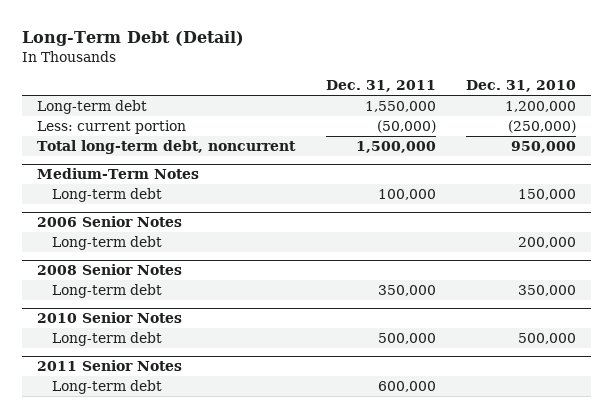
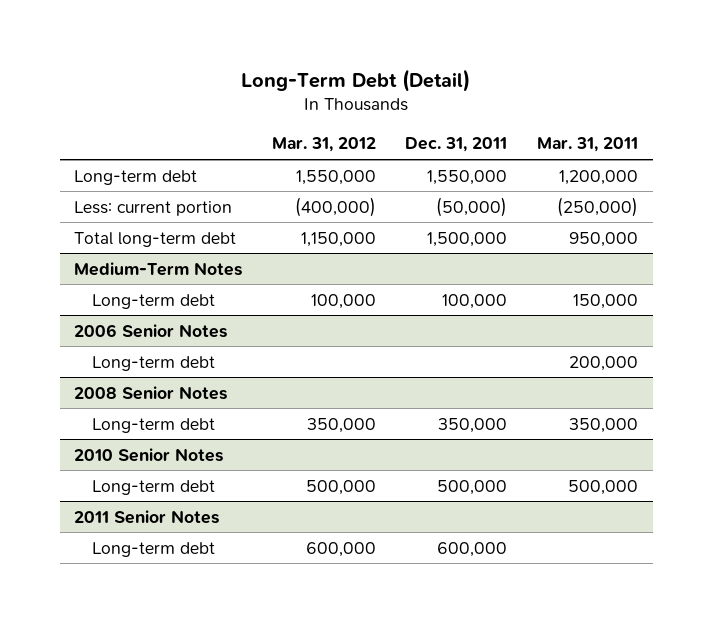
[466,80,577,93] Dec. 31, 2010 -> none
none -> [271,137,376,153] Mar. 31, 2012
none -> [536,137,638,153] Mar. 31, 2011
[37,139,297,154] Total long-term debt, noncurrent -> [74,231,237,247] Total long-term debt

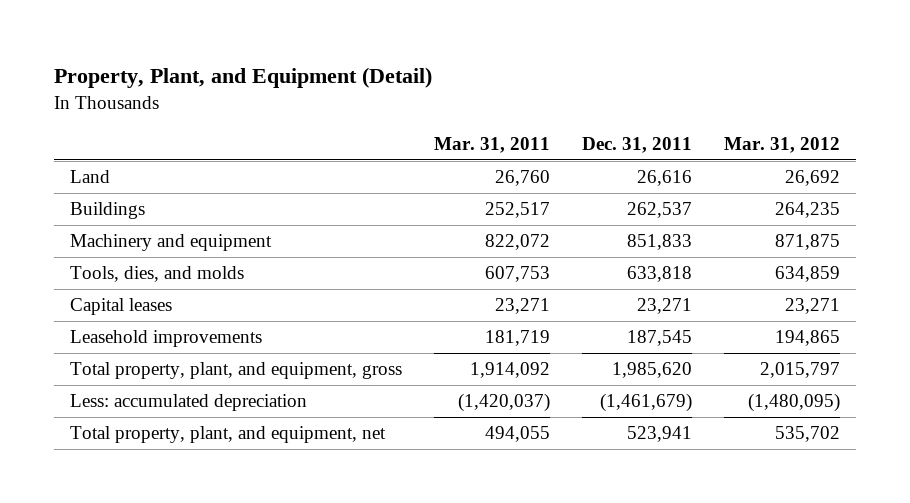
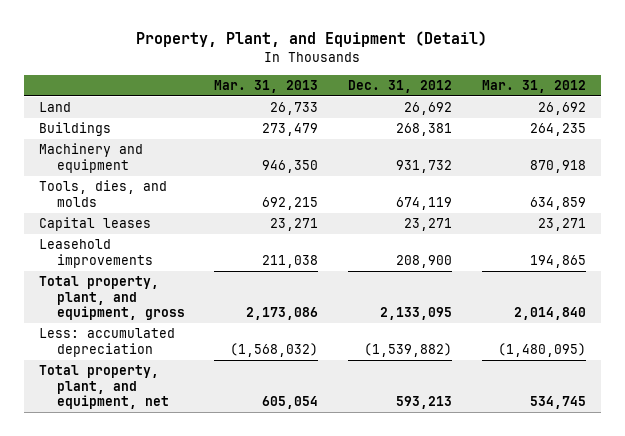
[433,136,550,153] Mar. 31, 2011 -> none
[581,136,692,153] Dec. 31, 2011 -> none
none -> [214,80,319,94] Mar. 31, 2013
none -> [348,80,453,94] Dec. 31, 2012
[774,234,840,251] 871,875 -> [529,159,586,173] 870,918
[759,362,840,379] 2,015,797 -> [513,307,586,321] 2,014,840
[774,426,840,443] 535,702 -> [529,396,586,410] 534,745

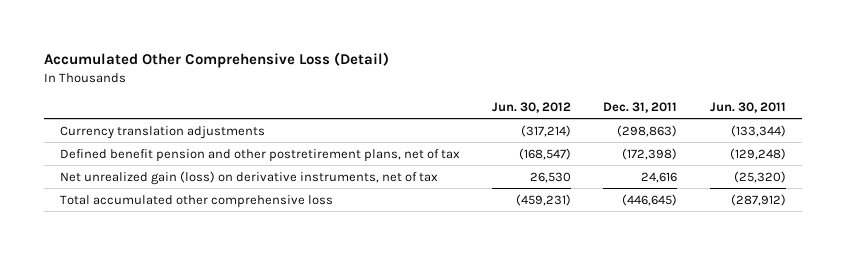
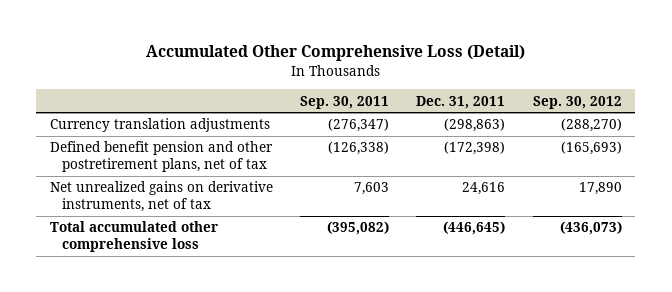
[492,101,572,113] Jun. 30, 2012 -> none
[709,101,786,113] Jun. 30, 2011 -> none
none -> [300,95,390,109] Sep. 30, 2011
none -> [532,95,622,109] Sep. 30, 2012
[59,170,438,185] Net unrealized gain (loss) on derivative instruments, net of tax -> [50,181,274,213] Net unrealized gains on derivative instruments, net of tax

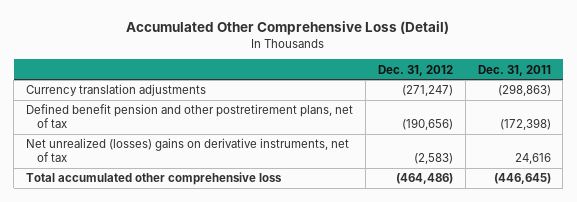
[300,95,390,109] Sep. 30, 2011 -> none
[532,95,622,109] Sep. 30, 2012 -> none
none -> [377,64,453,76] Dec. 31, 2012
[50,181,274,213] Net unrealized gains on derivative instruments, net of tax -> [26,138,350,162] Net unrealized (losses) gains on derivative instruments, net of tax

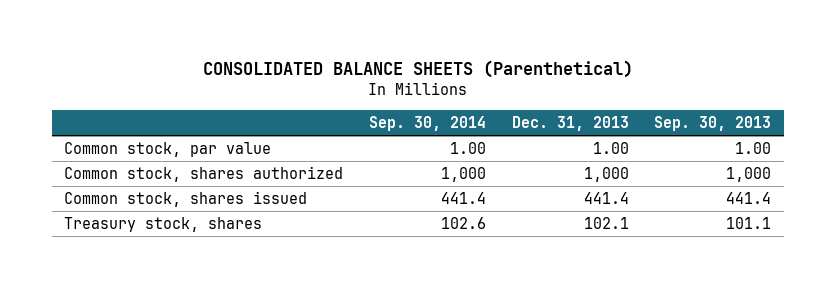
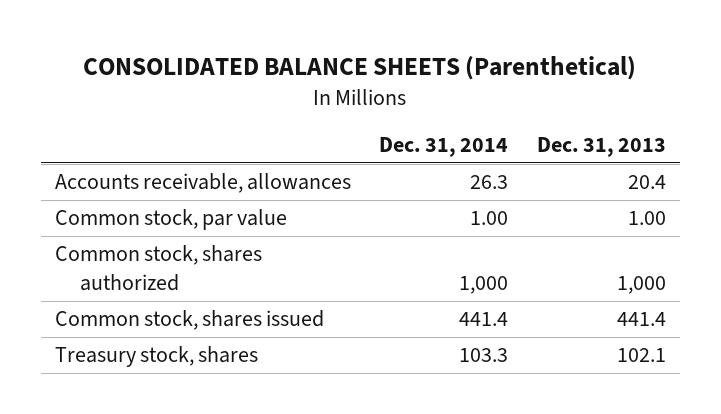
[368,116,486,132] Sep. 30, 2014 -> none
[654,116,772,132] Sep. 30, 2013 -> none
none -> [379,137,509,158] Dec. 31, 2014
none -> [54,173,351,194] Accounts receivable, allowances

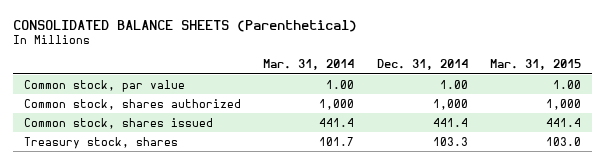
[536,137,666,158] Dec. 31, 2013 -> none
none -> [263,59,355,71] Mar. 31, 2014
none -> [490,59,582,71] Mar. 31, 2015
[54,173,351,194] Accounts receivable, allowances -> none

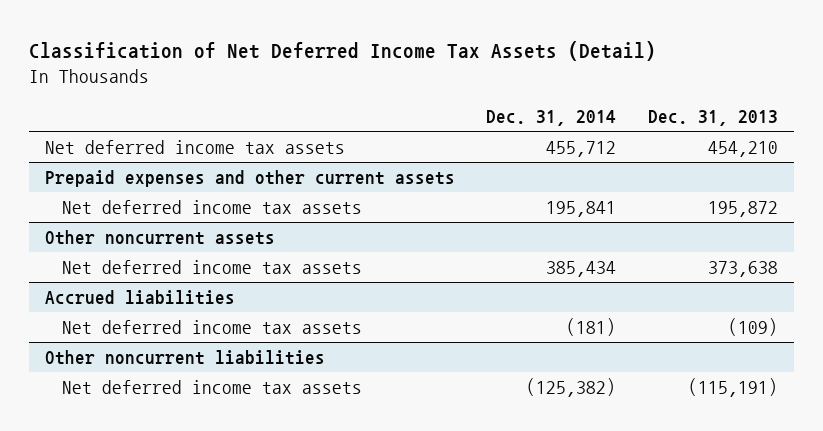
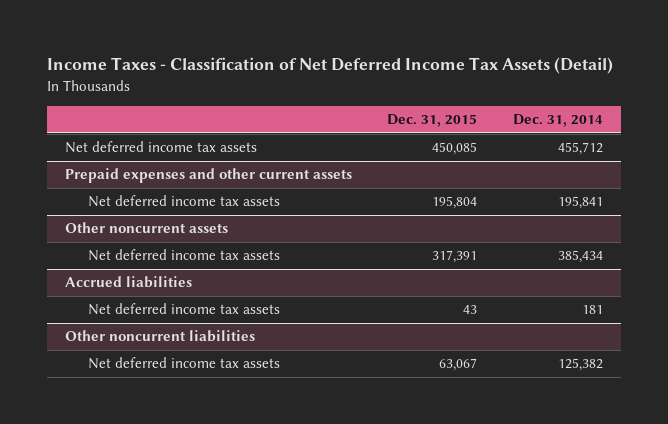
[28,41,656,62] Classification of Net Deferred Income Tax Assets (Detail) -> [46,57,613,75] Income Taxes - Classification of Net Deferred Income Tax Assets (Detail)
[648,109,779,126] Dec. 31, 2013 -> none
none -> [387,114,478,128] Dec. 31, 2015
[566,318,617,337] (181) -> [582,305,604,315] 181
[526,378,617,398] (125,382) -> [558,358,604,372] 125,382

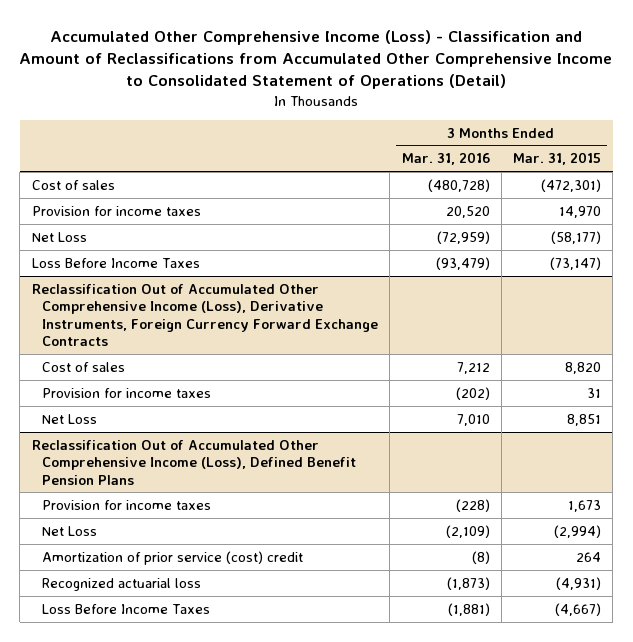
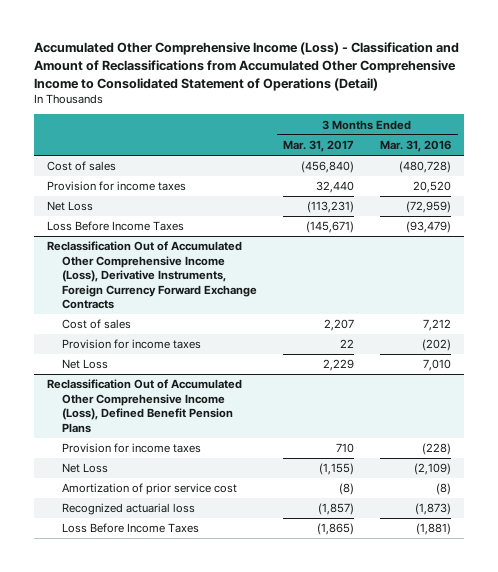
[513,152,602,166] Mar. 31, 2015 -> none
none -> [283,139,355,152] Mar. 31, 2017
[42,550,304,565] Amortization of prior service (cost) credit -> [62,483,238,496] Amortization of prior service cost

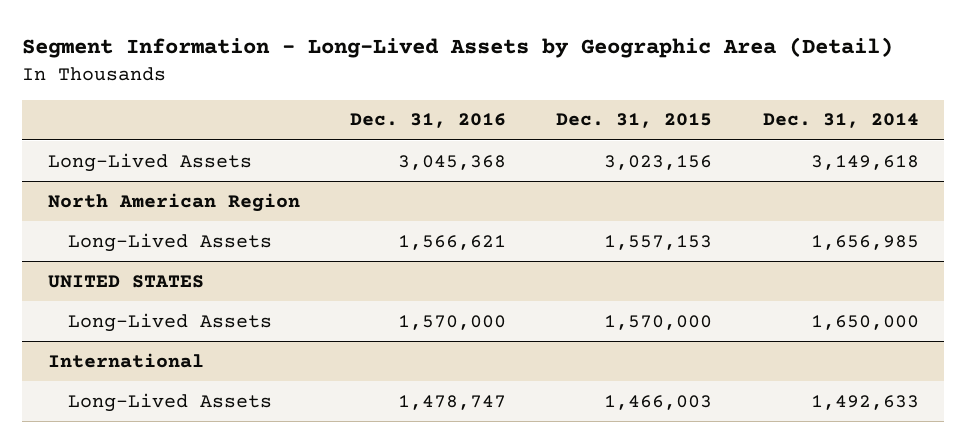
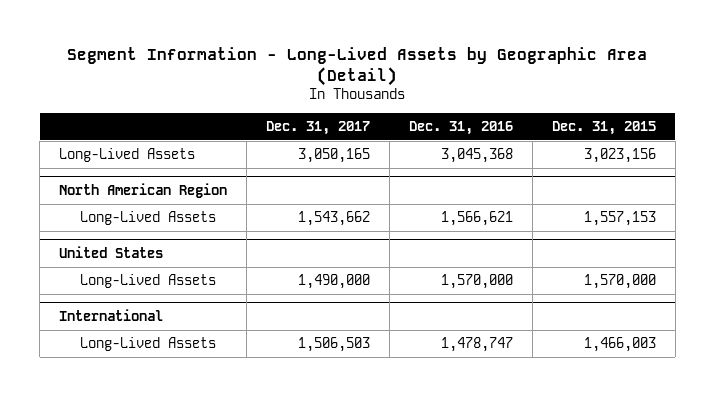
[762,113,919,129] Dec. 31, 2014 -> none
none -> [265,121,370,136] Dec. 31, 2017
[47,274,204,288] UNITED STATES -> [58,245,163,258] United States

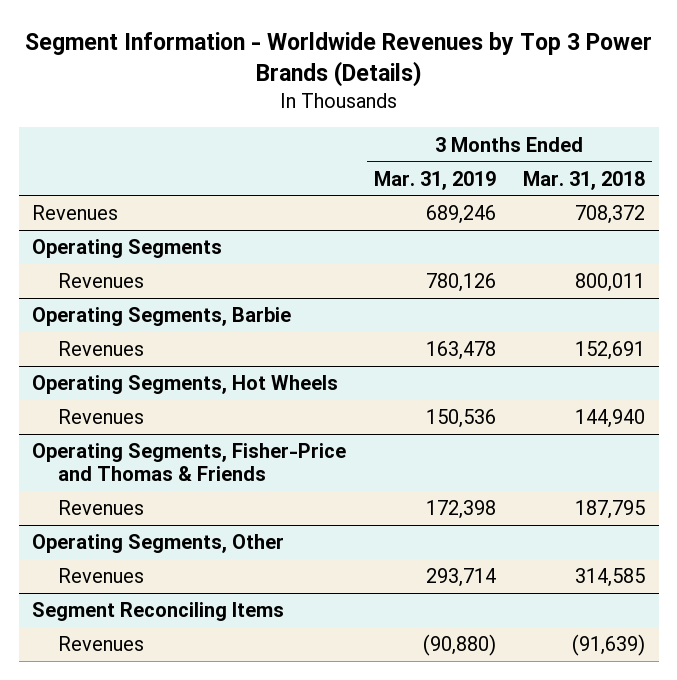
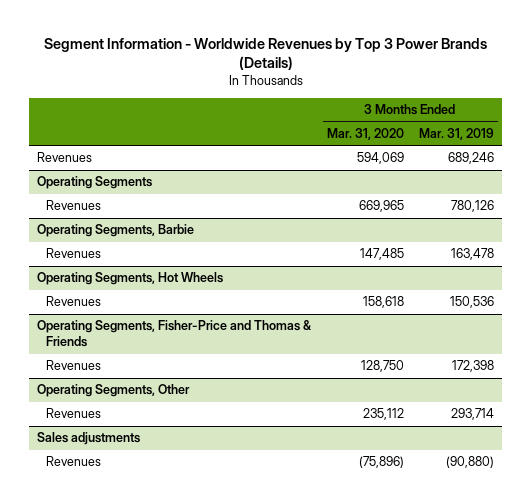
[523,170,646,190] Mar. 31, 2018 -> none
none -> [326,127,404,140] Mar. 31, 2020
[32,602,285,622] Segment Reconciling Items -> [37,432,141,446] Sales adjustments

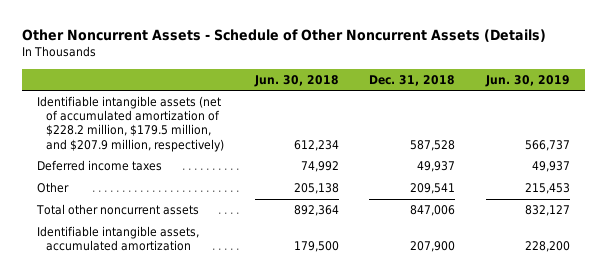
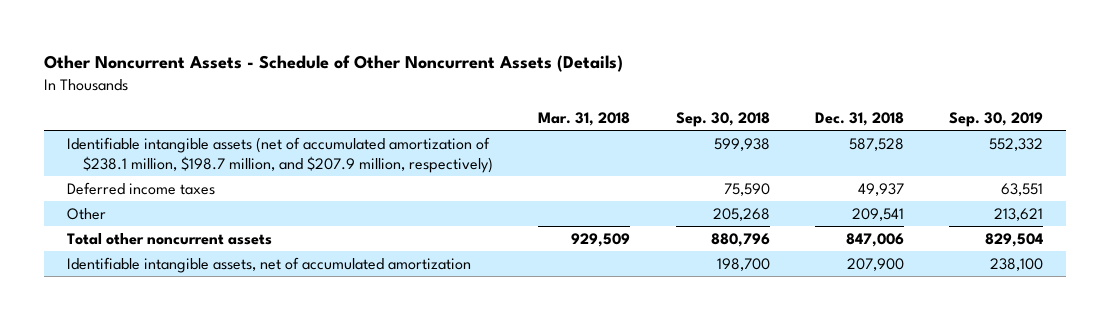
[253,74,339,87] Jun. 30, 2018 -> none
[485,74,571,87] Jun. 30, 2019 -> none
none -> [538,112,631,127] Mar. 31, 2018
none -> [675,112,770,128] Sep. 30, 2018
none -> [949,112,1044,128] Sep. 30, 2019
[36,96,225,152] Identifiable intangible assets (net of accumulated amortization of $228.2 million, $179.5 million, and $207.9 million, respectively) -> [66,136,494,174] Identifiable intangible assets (net of accumulated amortization of $238.1 million, $198.7 million, and $207.9 million, respectively)
[36,226,199,252] Identifiable intangible assets, accumulated amortization -> [66,256,471,273] Identifiable intangible assets, net of accumulated amortization

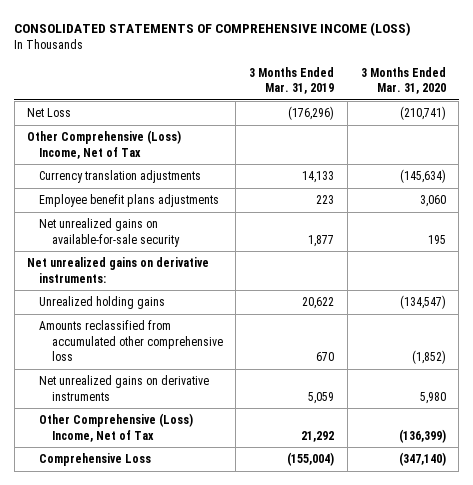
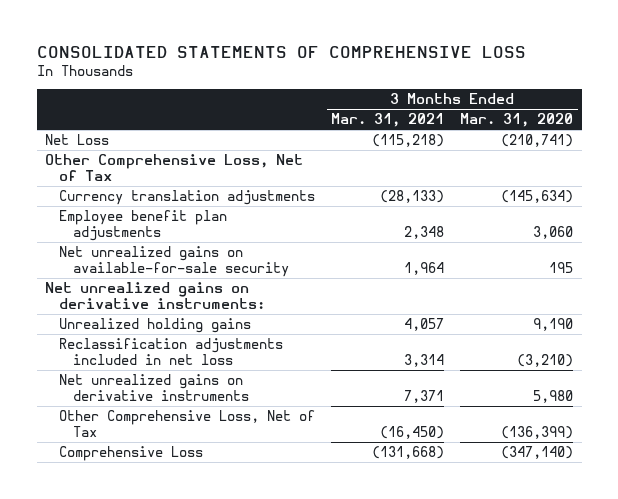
[14,21,412,36] CONSOLIDATED STATEMENTS OF COMPREHENSIVE INCOME (LOSS) -> [36,45,526,58] CONSOLIDATED STATEMENTS OF COMPREHENSIVE LOSS
[249,66,335,95] 3 Months Ended Mar. 31, 2019 -> none
none -> [331,113,445,128] Mar. 31, 2021
[27,130,182,159] Other Comprehensive (Loss) Income, Net of Tax -> [44,154,303,182] Other Comprehensive Loss, Net of Tax
[39,194,220,208] Employee benefit plans adjustments -> [58,210,227,242] Employee benefit plan adjustments
[39,320,223,361] Amounts reclassified from accumulated other comprehensive loss -> none
[399,295,446,310] (134,547) -> [533,318,574,332] 9,190
none -> [58,338,283,366] Reclassification adjustments included in net loss
[39,413,194,442] Other Comprehensive (Loss) Income, Net of Tax -> [58,410,315,438] Other Comprehensive Loss, Net of Tax

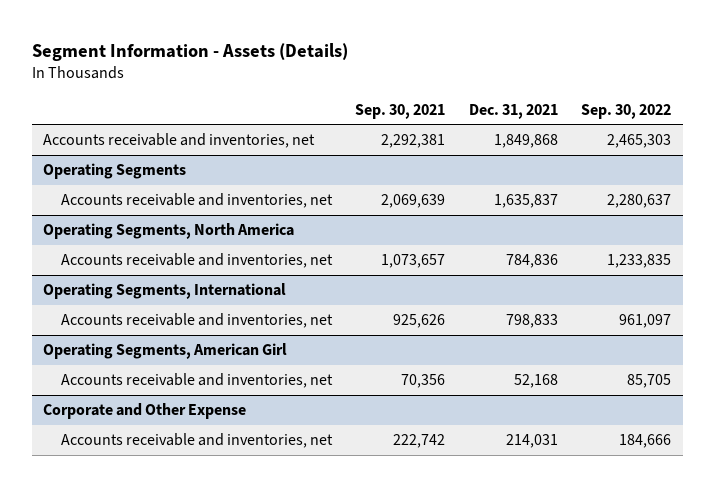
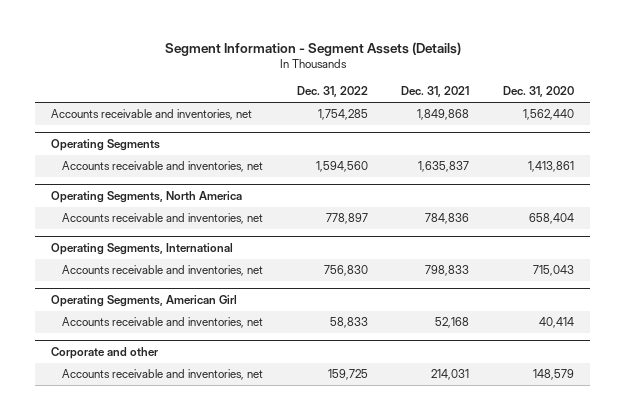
[31,42,348,61] Segment Information - Assets (Details) -> [164,41,461,56] Segment Information - Segment Assets (Details)
[355,103,446,119] Sep. 30, 2021 -> none
[581,103,672,119] Sep. 30, 2022 -> none
none -> [296,86,368,98] Dec. 31, 2022
none -> [502,86,574,98] Dec. 31, 2020
[43,403,247,420] Corporate and Other Expense -> [51,346,159,359] Corporate and other

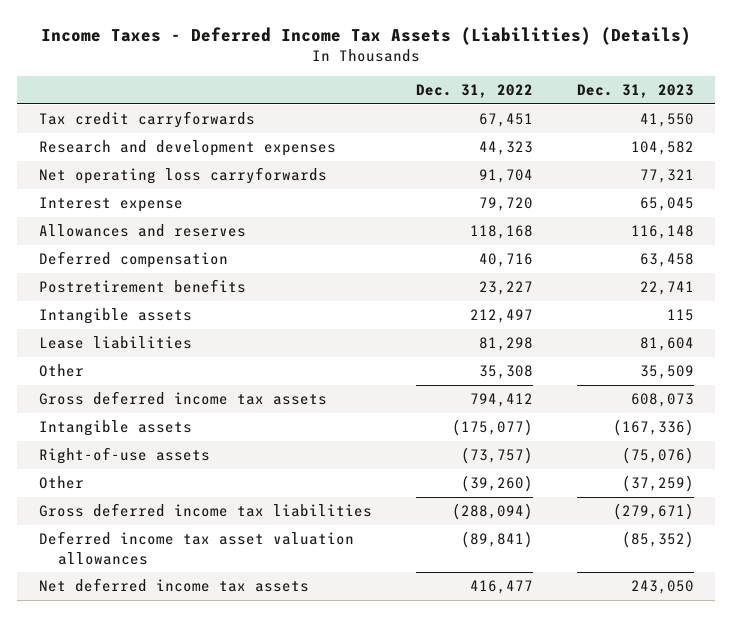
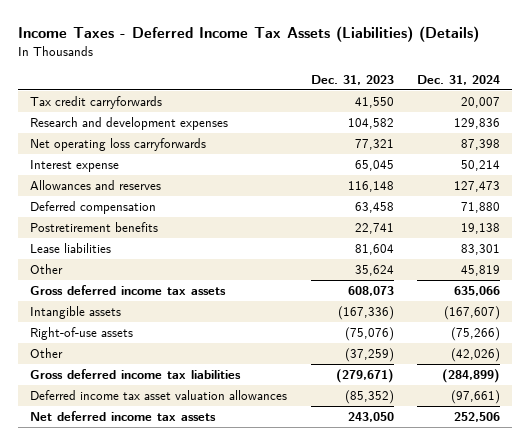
[415,84,533,99] Dec. 31, 2022 -> none
none -> [417,74,501,85] Dec. 31, 2024
[39,308,193,325] Intangible assets -> none
[639,365,694,380] 35,509 -> [354,264,394,276] 35,624

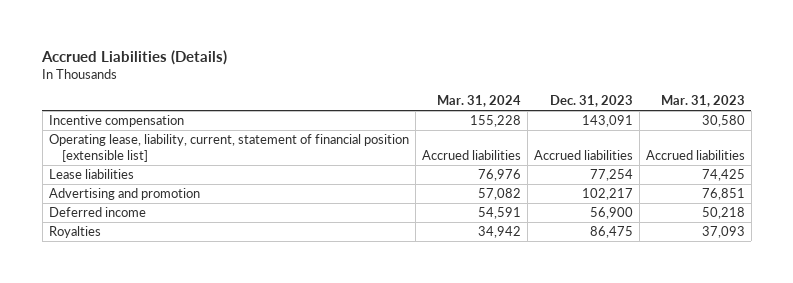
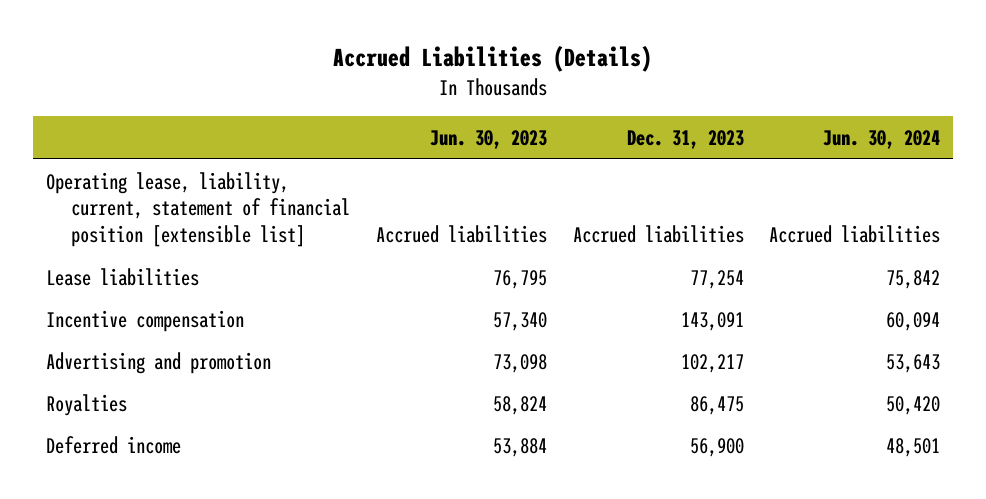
[436,95,521,108] Mar. 31, 2024 -> none
[660,95,745,108] Mar. 31, 2023 -> none
none -> [430,129,548,149] Jun. 30, 2023
none -> [823,129,941,149] Jun. 30, 2024
[48,115,184,128] Incentive compensation -> [46,309,245,332] Incentive compensation
[48,207,146,218] Deferred income -> [46,435,182,454] Deferred income

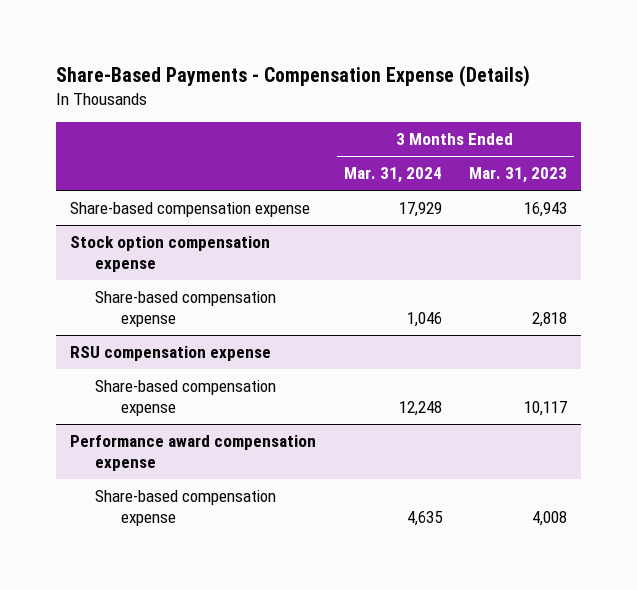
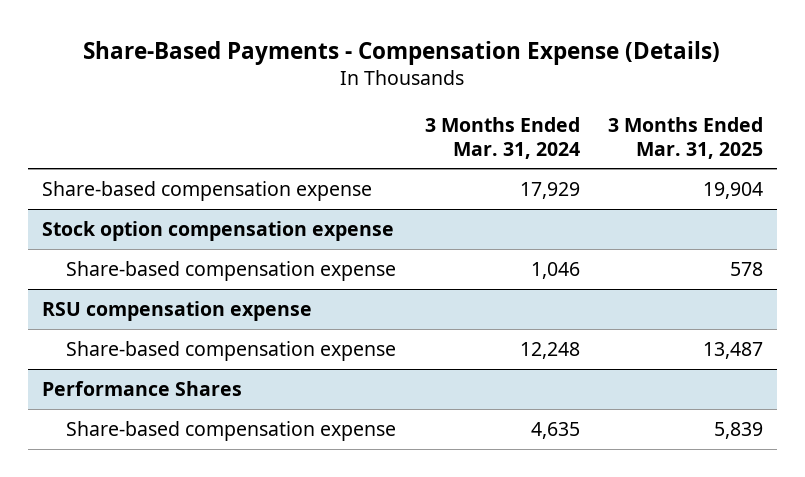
[469,167,568,184] Mar. 31, 2023 -> none
none -> [607,116,763,159] 3 Months Ended Mar. 31, 2025
[70,435,317,471] Performance award compensation expense -> [42,380,243,396] Performance Shares

